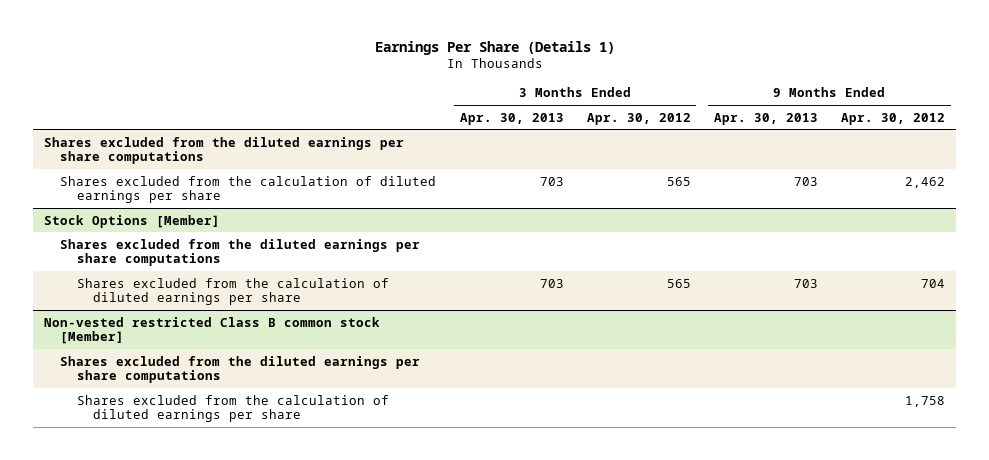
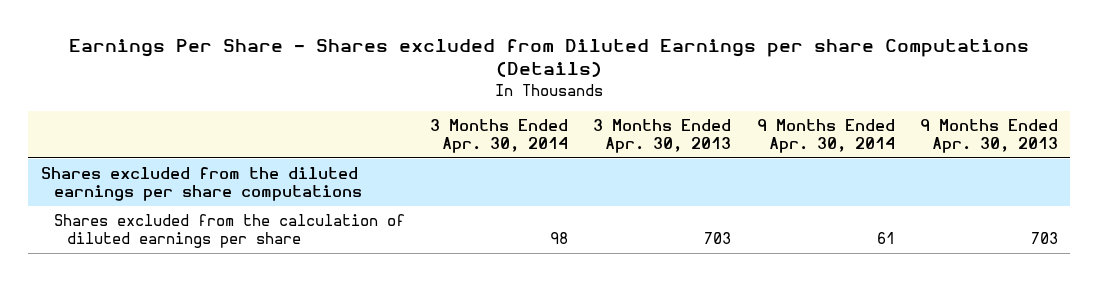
[374,40,615,55] Earnings Per Share (Details 1) -> [69,38,1030,78] Earnings Per Share - Shares excluded from Diluted Earnings per share Computations (Details)
[586,112,691,125] Apr. 30, 2012 -> none
[840,112,945,125] Apr. 30, 2012 -> none
none -> [430,118,569,153] 3 Months Ended Apr. 30, 2014
none -> [756,118,895,153] 9 Months Ended Apr. 30, 2014
[44,214,221,228] Stock Options [Member] -> none
[60,238,421,267] Shares excluded from the diluted earnings per share computations -> none
[76,277,389,306] Shares excluded from the calculation of diluted earnings per share -> none
[44,316,381,345] Non-vested restricted Class B common stock [Member] -> none
[60,355,421,384] Shares excluded from the diluted earnings per share computations -> none
[76,394,389,423] Shares excluded from the calculation of diluted earnings per share -> none

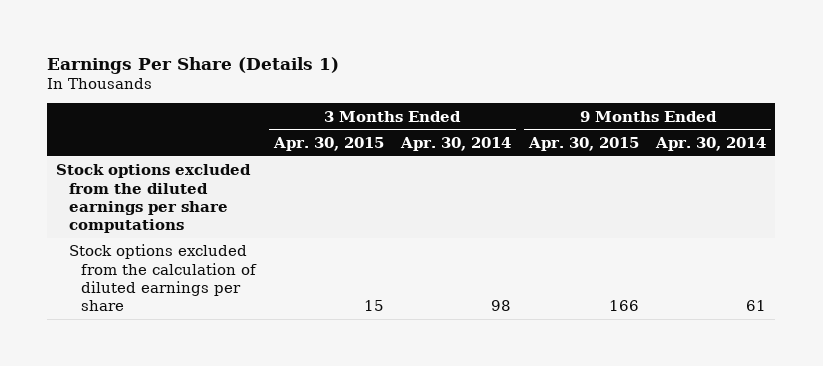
[69,38,1030,78] Earnings Per Share - Shares excluded from Diluted Earnings per share Computations (Details) -> [47,56,340,74] Earnings Per Share (Details 1)
[593,118,732,153] 3 Months Ended Apr. 30, 2013 -> none
[919,118,1058,153] 9 Months Ended Apr. 30, 2013 -> none
none -> [272,136,384,151] Apr. 30, 2015
none -> [527,136,639,151] Apr. 30, 2015
[40,167,363,202] Shares excluded from the diluted earnings per share computations -> [56,164,252,233] Stock options excluded from the diluted earnings per share computations
[54,214,406,249] Shares excluded from the calculation of diluted earnings per share -> [68,244,258,311] Stock options excluded from the calculation of diluted earnings per share

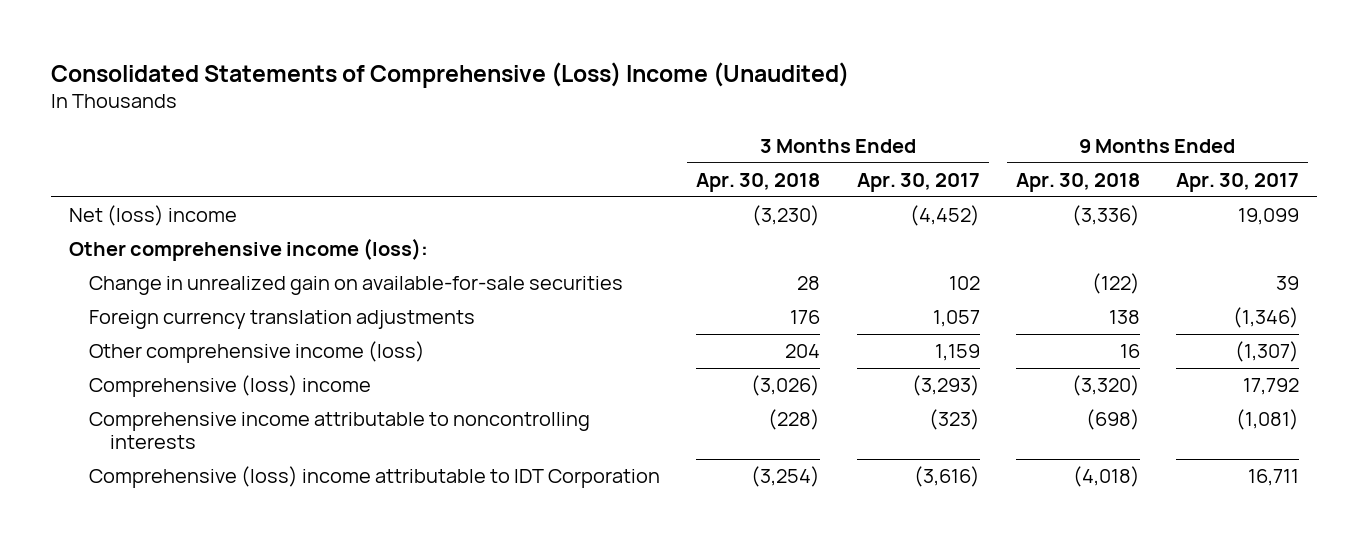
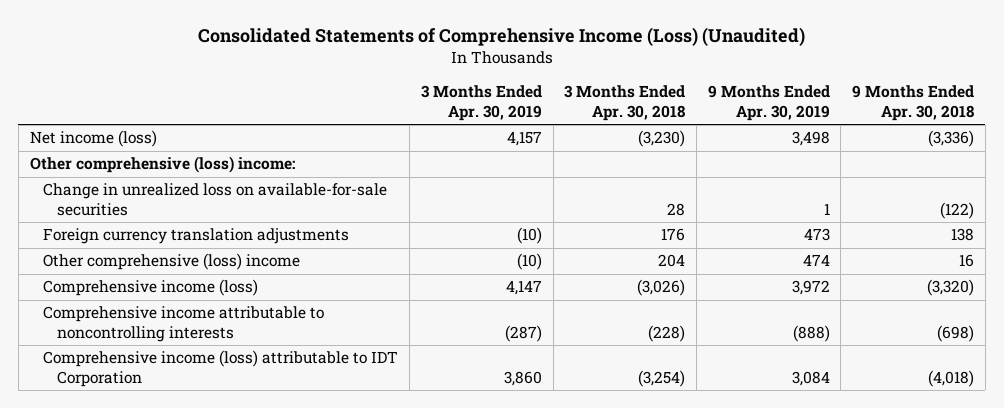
[50,61,849,88] Consolidated Statements of Comprehensive (Loss) Income (Unaudited) -> [197,27,805,47] Consolidated Statements of Comprehensive Income (Loss) (Unaudited)
[856,172,980,192] Apr. 30, 2017 -> none
[1175,172,1299,192] Apr. 30, 2017 -> none
none -> [420,85,542,121] 3 Months Ended Apr. 30, 2019
none -> [707,85,830,121] 9 Months Ended Apr. 30, 2019
[68,205,237,227] Net (loss) income -> [29,130,157,148] Net income (loss)
[68,238,428,262] Other comprehensive income (loss): -> [29,156,295,174] Other comprehensive (loss) income:
[89,276,624,296] Change in unrealized gain on available-for-sale securities -> [43,183,388,217] Change in unrealized loss on available-for-sale securities
[89,341,426,364] Other comprehensive income (loss) -> [43,253,301,271] Other comprehensive (loss) income
[89,375,372,398] Comprehensive (loss) income -> [43,279,259,297] Comprehensive income (loss)
[89,466,661,489] Comprehensive (loss) income attributable to IDT Corporation -> [43,350,399,388] Comprehensive income (loss) attributable to IDT Corporation

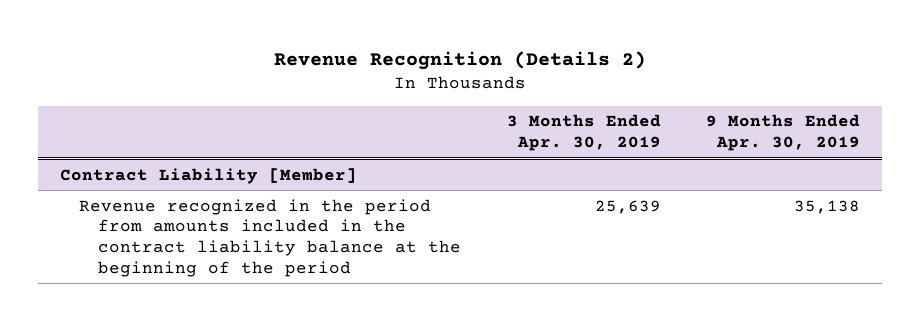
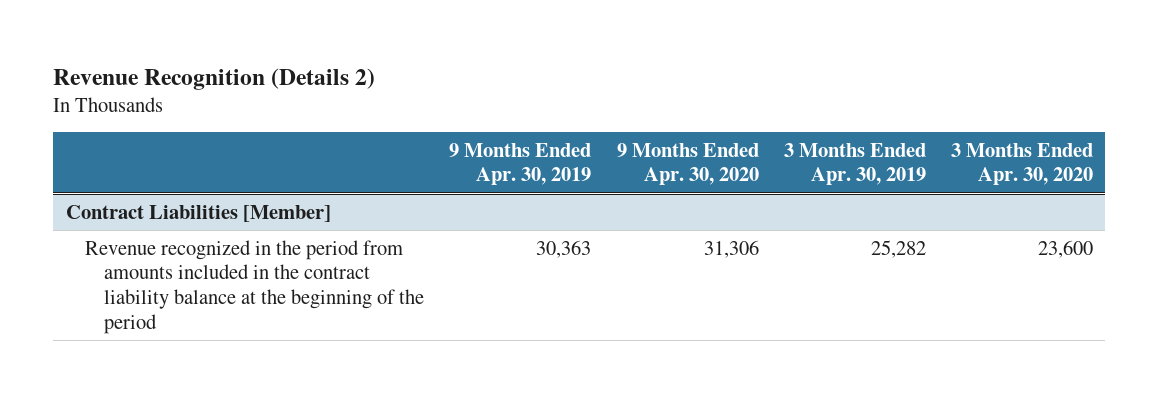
none -> [616,142,759,186] 9 Months Ended Apr. 30, 2020
none -> [950,142,1093,186] 3 Months Ended Apr. 30, 2020
[60,167,358,184] Contract Liability [Member] -> [65,204,331,222] Contract Liabilities [Member]
[594,199,661,214] 25,639 -> [870,239,926,258] 25,282
[793,199,860,214] 35,138 -> [536,239,592,258] 30,363

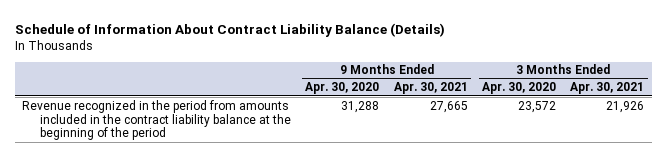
[53,67,376,90] Revenue Recognition (Details 2) -> [14,22,445,37] Schedule of Information About Contract Liability Balance (Details)
[449,142,592,186] 9 Months Ended Apr. 30, 2019 -> none
[783,142,926,186] 3 Months Ended Apr. 30, 2019 -> none
none -> [393,82,468,95] Apr. 30, 2021
none -> [570,82,645,95] Apr. 30, 2021
[65,204,331,222] Contract Liabilities [Member] -> none
[703,239,759,258] 31,306 -> [341,100,380,113] 31,288
[1037,239,1093,258] 23,600 -> [518,100,557,113] 23,572

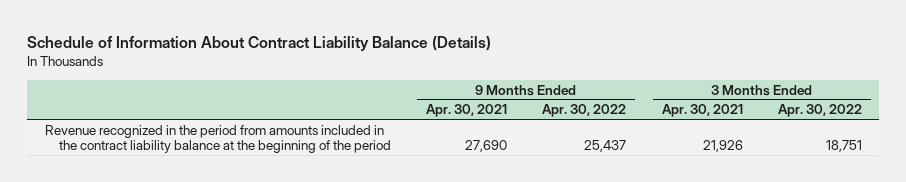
[305,82,380,95] Apr. 30, 2020 -> none
[482,82,557,95] Apr. 30, 2020 -> none
none -> [542,104,627,118] Apr. 30, 2022
none -> [777,104,862,118] Apr. 30, 2022
[429,100,468,113] 27,665 -> [464,140,507,153] 27,690

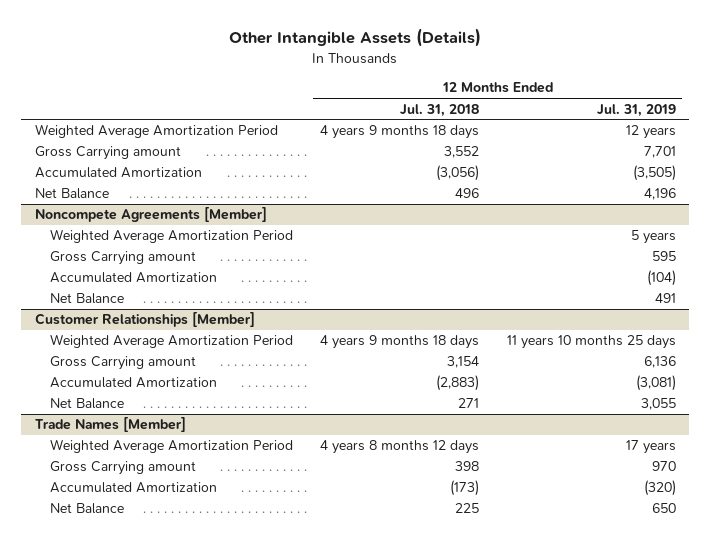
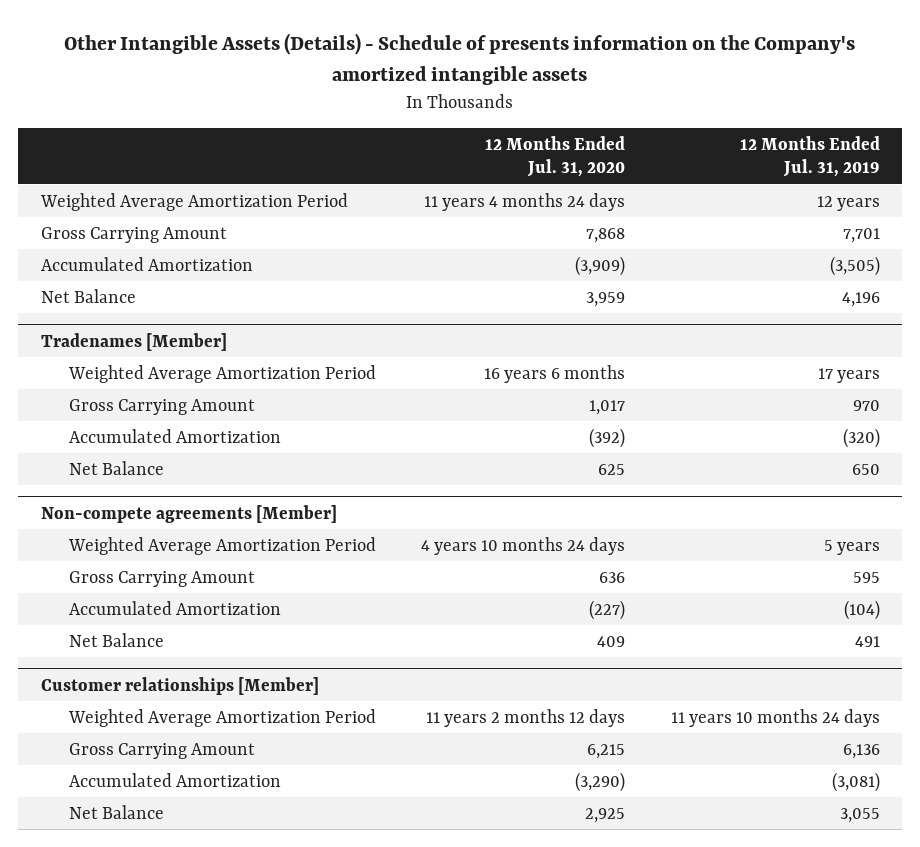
[229,28,482,48] Other Intangible Assets (Details) -> [64,32,856,85] Other Intangible Assets (Details) - Schedule of presents information on the Company's amortized intangible assets
[400,103,480,117] Jul. 31, 2018 -> none
none -> [485,135,626,178] 12 Months Ended Jul. 31, 2020
[35,146,182,161] Gross Carrying amount -> [40,226,227,243] Gross Carrying Amount
[35,207,268,223] Noncompete Agreements [Member] -> none
none -> [40,332,227,351] Tradenames [Member]
none -> [68,364,377,383] Weighted Average Amortization Period
none -> [69,398,256,415] Gross Carrying Amount
none -> [69,428,282,443] Accumulated Amortization
none -> [69,460,165,475] Net Balance
none -> [40,504,337,523] Non-compete agreements [Member]
[49,251,196,266] Gross Carrying amount -> [69,570,256,587] Gross Carrying Amount
[35,312,256,328] Customer Relationships [Member] -> [40,676,319,695] Customer relationships [Member]
[506,335,676,350] 11 years 10 months 25 days -> [670,708,880,727] 11 years 10 months 24 days
[49,356,196,371] Gross Carrying amount -> [69,742,256,759] Gross Carrying Amount
[35,417,187,433] Trade Names [Member] -> none
[49,439,293,454] Weighted Average Amortization Period -> none
[49,461,196,476] Gross Carrying amount -> none
[49,482,217,494] Accumulated Amortization -> none
[49,503,124,515] Net Balance -> none

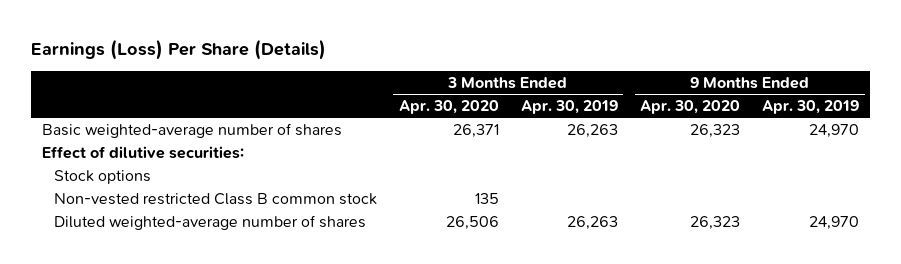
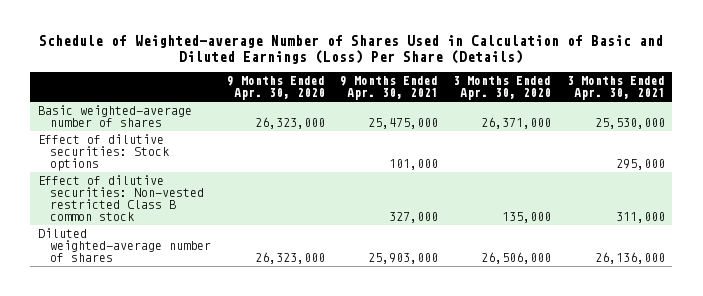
[30,39,326,61] Earnings (Loss) Per Share (Details) -> [39,34,664,64] Schedule of Weighted-average Number of Shares Used in Calculation of Basic and Diluted Earnings (Loss) Per Share (Details)
[520,100,618,115] Apr. 30, 2019 -> none
[762,100,860,115] Apr. 30, 2019 -> none
none -> [339,76,438,101] 9 Months Ended Apr. 30, 2021
none -> [566,76,665,101] 3 Months Ended Apr. 30, 2021
[41,145,244,159] Effect of dilutive securities: -> none
[452,123,499,138] 26,371 -> [481,117,552,130] 26,371,000
[690,123,741,138] 26,323 -> [254,117,325,130] 26,323,000
[53,169,151,184] Stock options -> [37,134,170,171] Effect of dilutive securities: Stock options
[53,192,377,205] Non-vested restricted Class B common stock -> [37,175,205,221] Effect of dilutive securities: Non-vested restricted Class B common stock
[474,192,499,204] 135 -> [502,211,552,223] 135,000
[445,215,499,230] 26,506 -> [481,251,552,264] 26,506,000
[690,215,741,230] 26,323 -> [254,251,325,264] 26,323,000

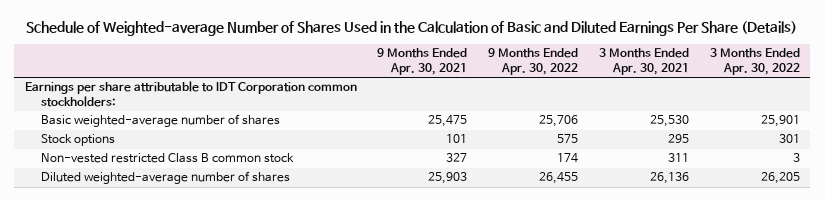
[39,34,664,64] Schedule of Weighted-average Number of Shares Used in Calculation of Basic and Diluted Earnings (Loss) Per Share (Details) -> [26,21,798,37] Schedule of Weighted-average Number of Shares Used in the Calculation of Basic and Diluted Earnings Per Share (Details)
[226,76,325,101] 9 Months Ended Apr. 30, 2020 -> none
[453,76,552,101] 3 Months Ended Apr. 30, 2020 -> none
none -> [488,48,579,76] 9 Months Ended Apr. 30, 2022
none -> [709,48,800,76] 3 Months Ended Apr. 30, 2022
none -> [24,81,357,108] Earnings per share attributable to IDT Corporation common stockholders:
[367,118,438,130] 25,475,000 -> [428,115,468,128] 25,475
[594,118,665,130] 25,530,000 -> [650,115,690,128] 25,530
[37,134,170,171] Effect of dilutive securities: Stock options -> [41,134,116,147] Stock options
[388,158,438,170] 101,000 -> [446,134,468,144] 101
[615,158,665,170] 295,000 -> [668,134,690,144] 295
[37,175,205,221] Effect of dilutive securities: Non-vested restricted Class B common stock -> [41,153,295,164] Non-vested restricted Class B common stock
[388,211,438,223] 327,000 -> [446,153,468,163] 327
[615,211,665,223] 311,000 -> [668,153,690,163] 311
[367,252,438,264] 25,903,000 -> [428,172,468,185] 25,903
[594,251,665,264] 26,136,000 -> [650,172,690,185] 26,136

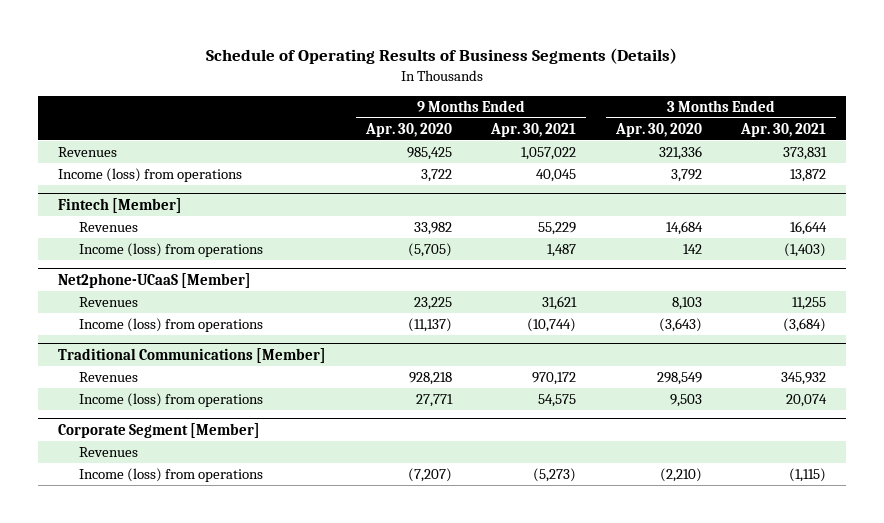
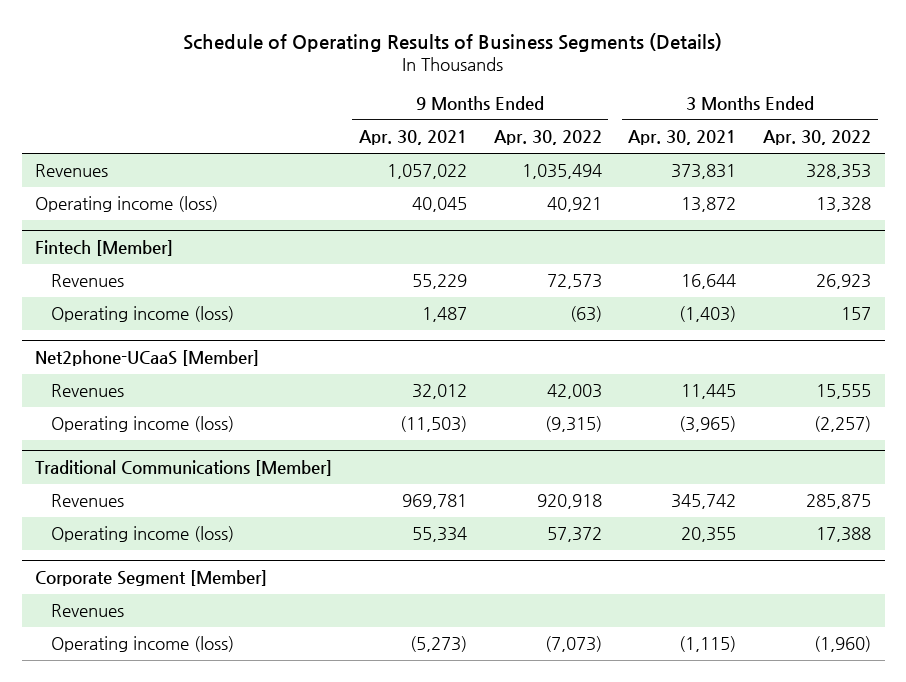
[364,122,452,137] Apr. 30, 2020 -> none
[614,122,702,137] Apr. 30, 2020 -> none
none -> [493,130,602,146] Apr. 30, 2022
none -> [763,130,872,146] Apr. 30, 2022
[57,167,242,182] Income (loss) from operations -> [35,196,219,213] Operating income (loss)
[79,242,264,257] Income (loss) from operations -> [51,306,235,323] Operating income (loss)
[542,295,578,310] 31,621 -> [411,384,467,400] 32,012
[792,296,827,310] 11,255 -> [681,384,737,400] 11,445
[79,317,264,332] Income (loss) from operations -> [51,416,235,433] Operating income (loss)
[527,317,577,332] (10,744) -> [399,416,467,433] (11,503)
[783,317,827,332] (3,684) -> [679,416,737,433] (3,965)
[532,371,577,385] 970,172 -> [401,494,467,510] 969,781
[781,371,827,385] 345,932 -> [671,494,737,510] 345,742
[79,392,264,407] Income (loss) from operations -> [51,526,235,543] Operating income (loss)
[538,393,577,407] 54,575 -> [411,527,467,543] 55,334
[786,393,828,407] 20,074 -> [681,527,737,543] 20,355
[79,467,264,482] Income (loss) from operations -> [51,636,235,653] Operating income (loss)

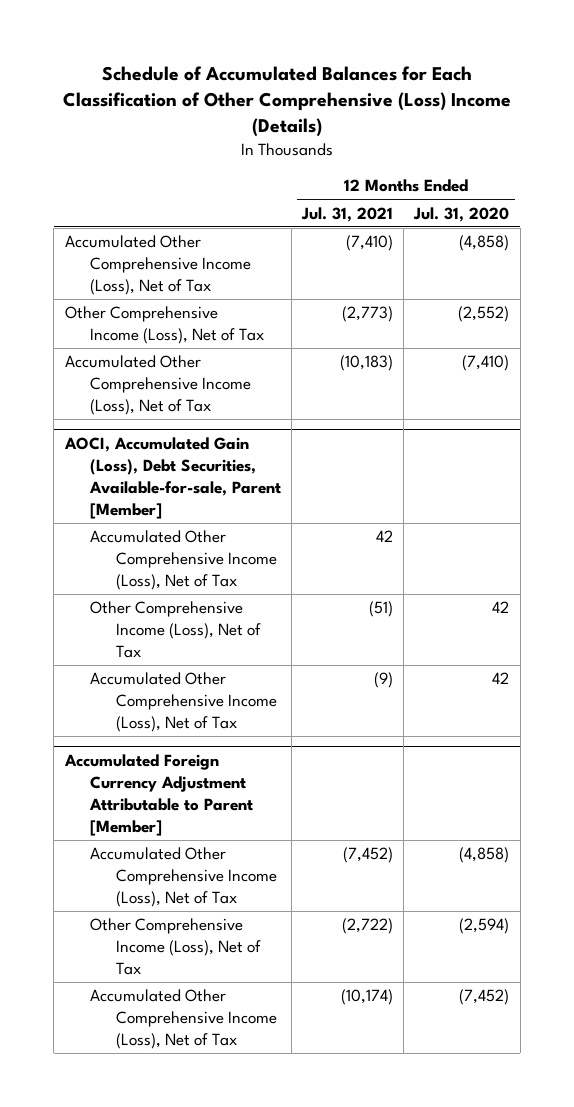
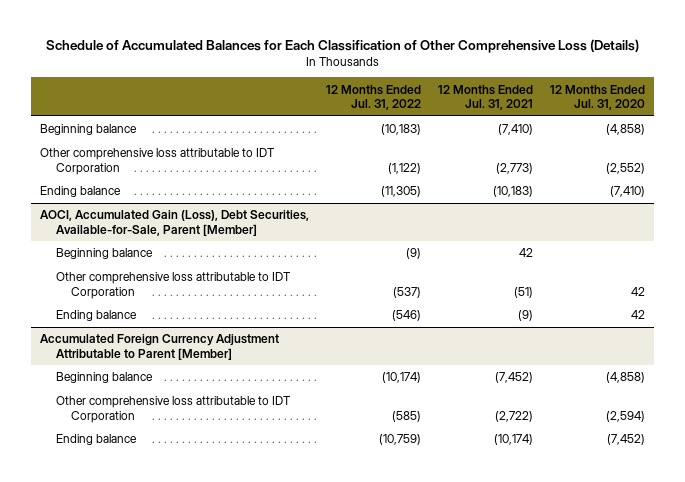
[63,66,512,138] Schedule of Accumulated Balances for Each Classification of Other Comprehensive (Loss) Income (Details) -> [45,38,639,53] Schedule of Accumulated Balances for Each Classification of Other Comprehensive Loss (Details)
none -> [326,84,422,111] 12 Months Ended Jul. 31, 2022
[64,235,252,295] Accumulated Other Comprehensive Income (Loss), Net of Tax -> [39,124,137,136] Beginning balance
[64,306,265,345] Other Comprehensive Income (Loss), Net of Tax -> [39,148,275,175] Other comprehensive loss attributable to IDT Corporation
[64,355,252,415] Accumulated Other Comprehensive Income (Loss), Net of Tax -> [39,186,121,198] Ending balance
[63,437,282,519] AOCI, Accumulated Gain (Loss), Debt Securities, Available-for-sale, Parent [Member] -> [39,210,309,236] AOCI, Accumulated Gain (Loss), Debt Securities, Available-for-Sale, Parent [Member]
[90,530,277,590] Accumulated Other Comprehensive Income (Loss), Net of Tax -> [55,248,153,260] Beginning balance
[90,601,261,658] Other Comprehensive Income (Loss), Net of Tax -> [55,272,291,299] Other comprehensive loss attributable to IDT Corporation
[90,672,277,732] Accumulated Other Comprehensive Income (Loss), Net of Tax -> [55,310,137,322] Ending balance
[90,847,277,907] Accumulated Other Comprehensive Income (Loss), Net of Tax -> [55,372,153,384] Beginning balance
[90,918,261,975] Other Comprehensive Income (Loss), Net of Tax -> [55,396,291,423] Other comprehensive loss attributable to IDT Corporation
[90,989,277,1049] Accumulated Other Comprehensive Income (Loss), Net of Tax -> [55,434,137,446] Ending balance

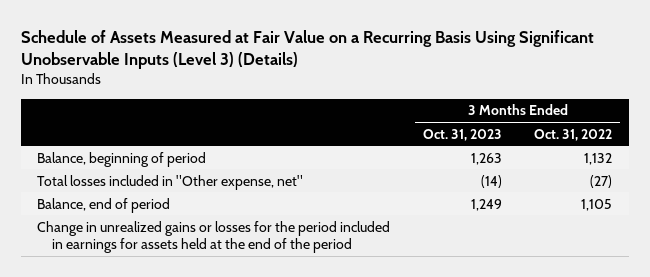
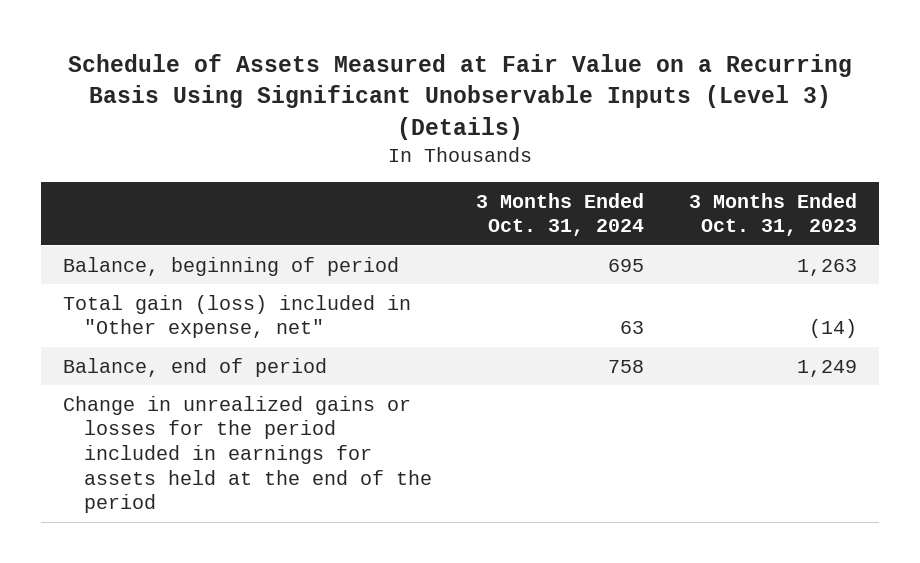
[534,128,613,141] Oct. 31, 2022 -> none
none -> [476,192,645,237] 3 Months Ended Oct. 31, 2024
[37,174,304,190] Total losses included in "Other expense, net" -> [63,294,412,339] Total gain (loss) included in "Other expense, net"

